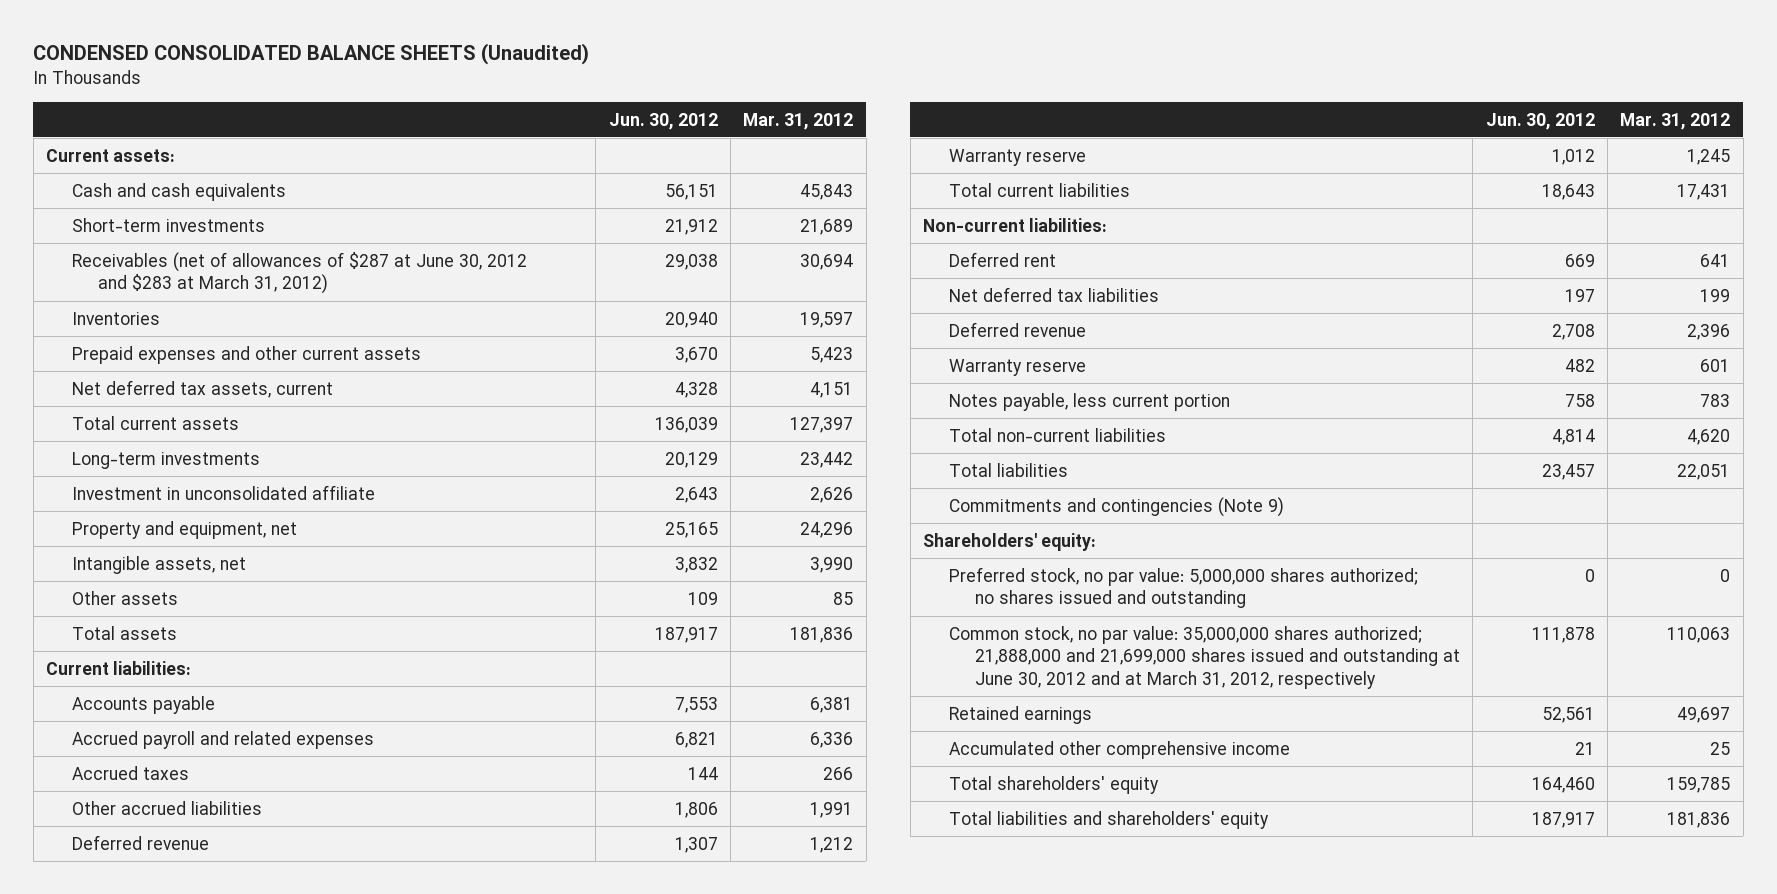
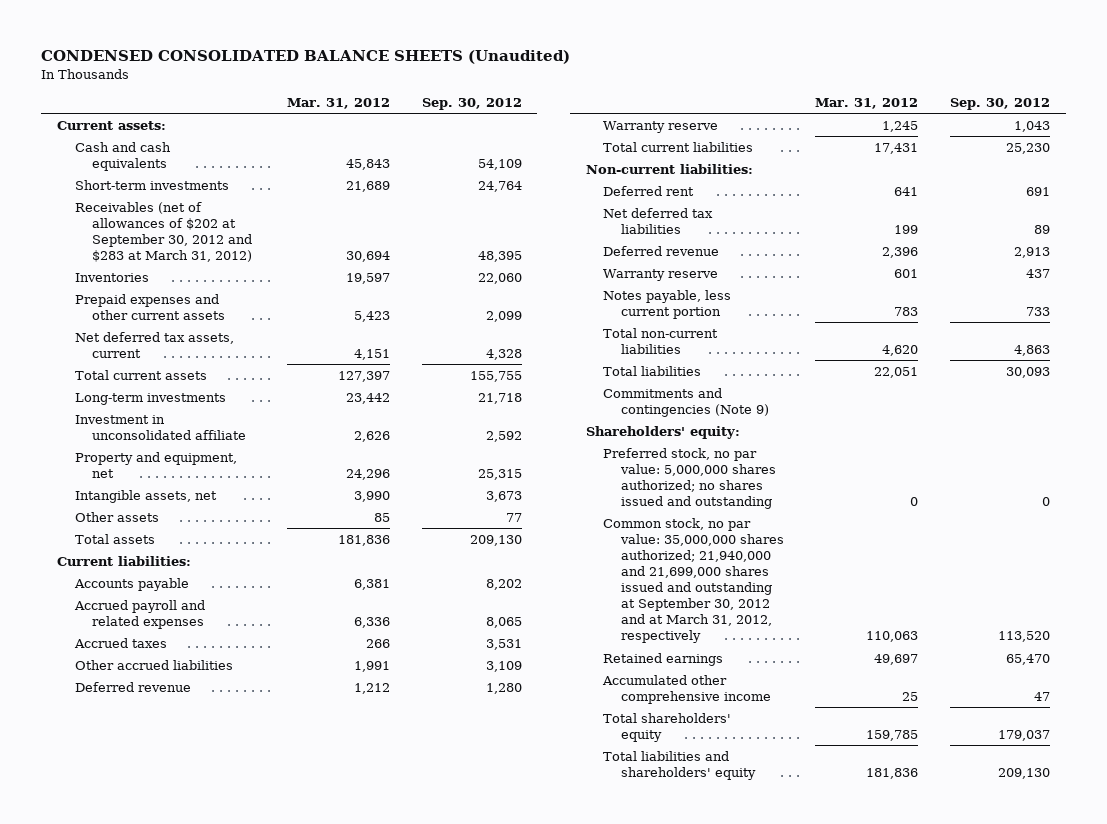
[608,112,718,130] Jun. 30, 2012 -> none
none -> [421,98,522,111] Sep. 30, 2012
[72,251,528,295] Receivables (net of allowances of $287 at June 30, 2012 and $283 at March 31, 2012) -> [74,201,253,262] Receivables (net of allowances of $202 at September 30, 2012 and $283 at March 31, 2012)
[949,625,1460,689] Common stock, no par value: 35,000,000 shares authorized; 21,888,000 and 21,699,000 shares issued and outstanding at June 30, 2012 and at March 31, 2012, respectively -> [603,517,784,644] Common stock, no par value: 35,000,000 shares authorized; 21,940,000 and 21,699,000 shares issued and outstanding at September 30, 2012 and at March 31, 2012, respectively

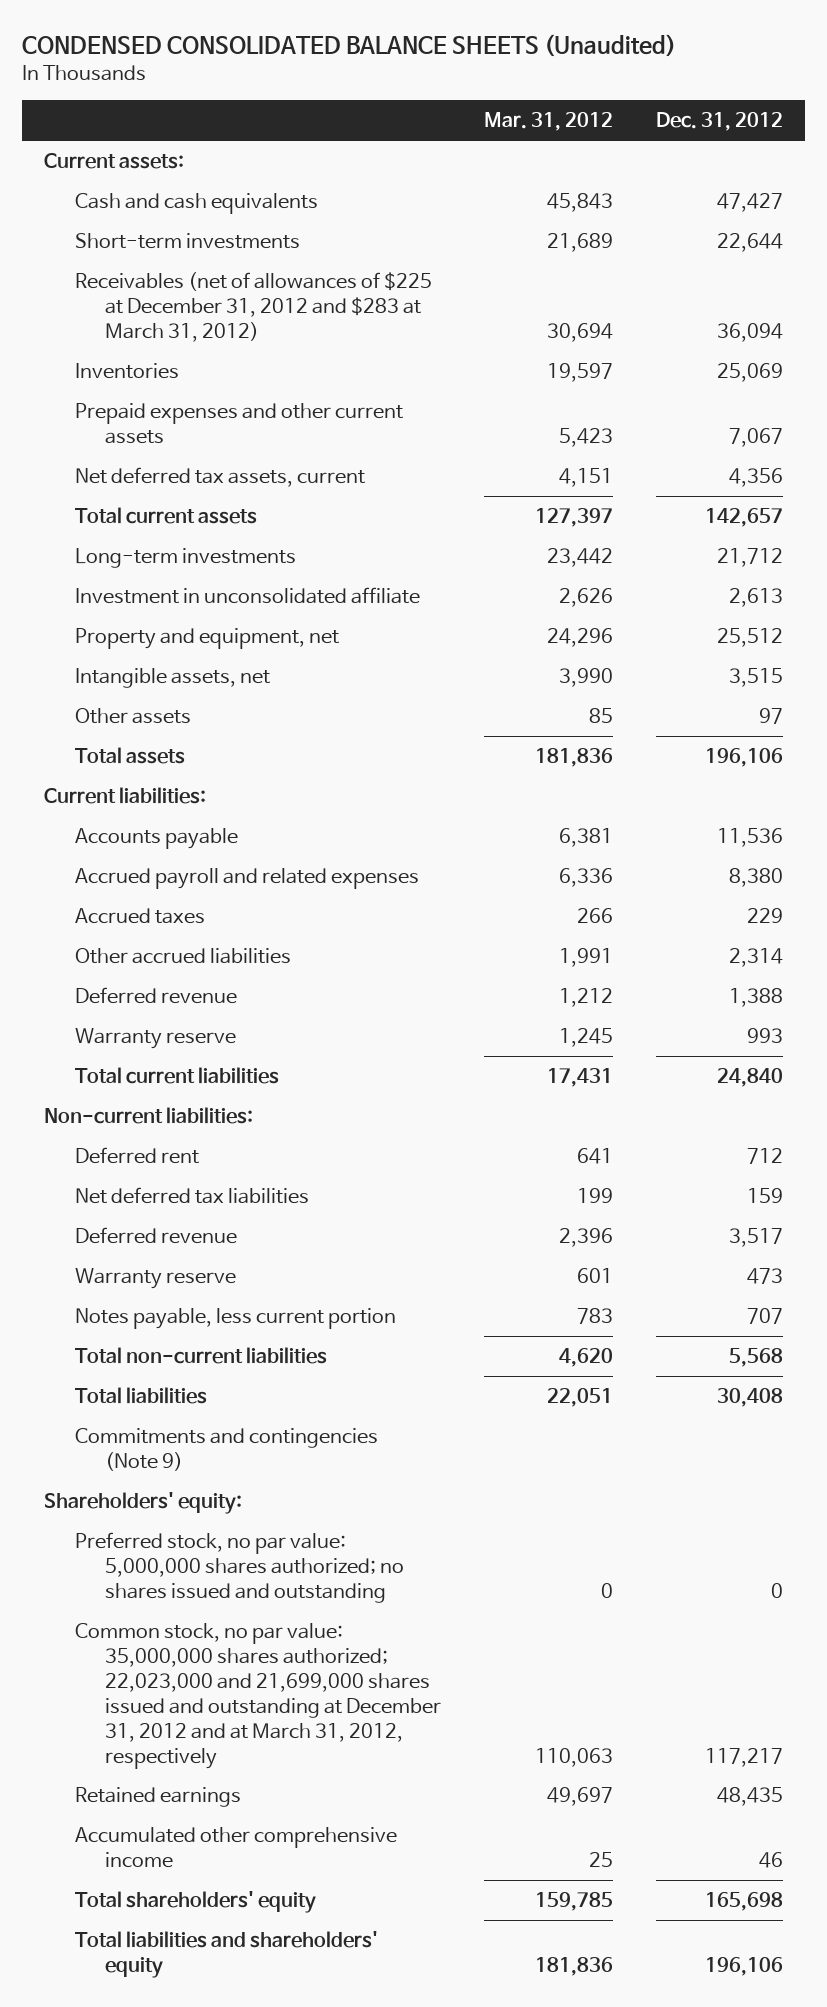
[421,98,522,111] Sep. 30, 2012 -> none
none -> [656,112,784,132] Dec. 31, 2012
[74,201,253,262] Receivables (net of allowances of $202 at September 30, 2012 and $283 at March 31, 2012) -> [74,272,432,342] Receivables (net of allowances of $225 at December 31, 2012 and $283 at March 31, 2012)
[603,517,784,644] Common stock, no par value: 35,000,000 shares authorized; 21,940,000 and 21,699,000 shares issued and outstanding at September 30, 2012 and at March 31, 2012, respectively -> [74,1623,442,1769] Common stock, no par value: 35,000,000 shares authorized; 22,023,000 and 21,699,000 shares issued and outstanding at December 31, 2012 and at March 31, 2012, respectively

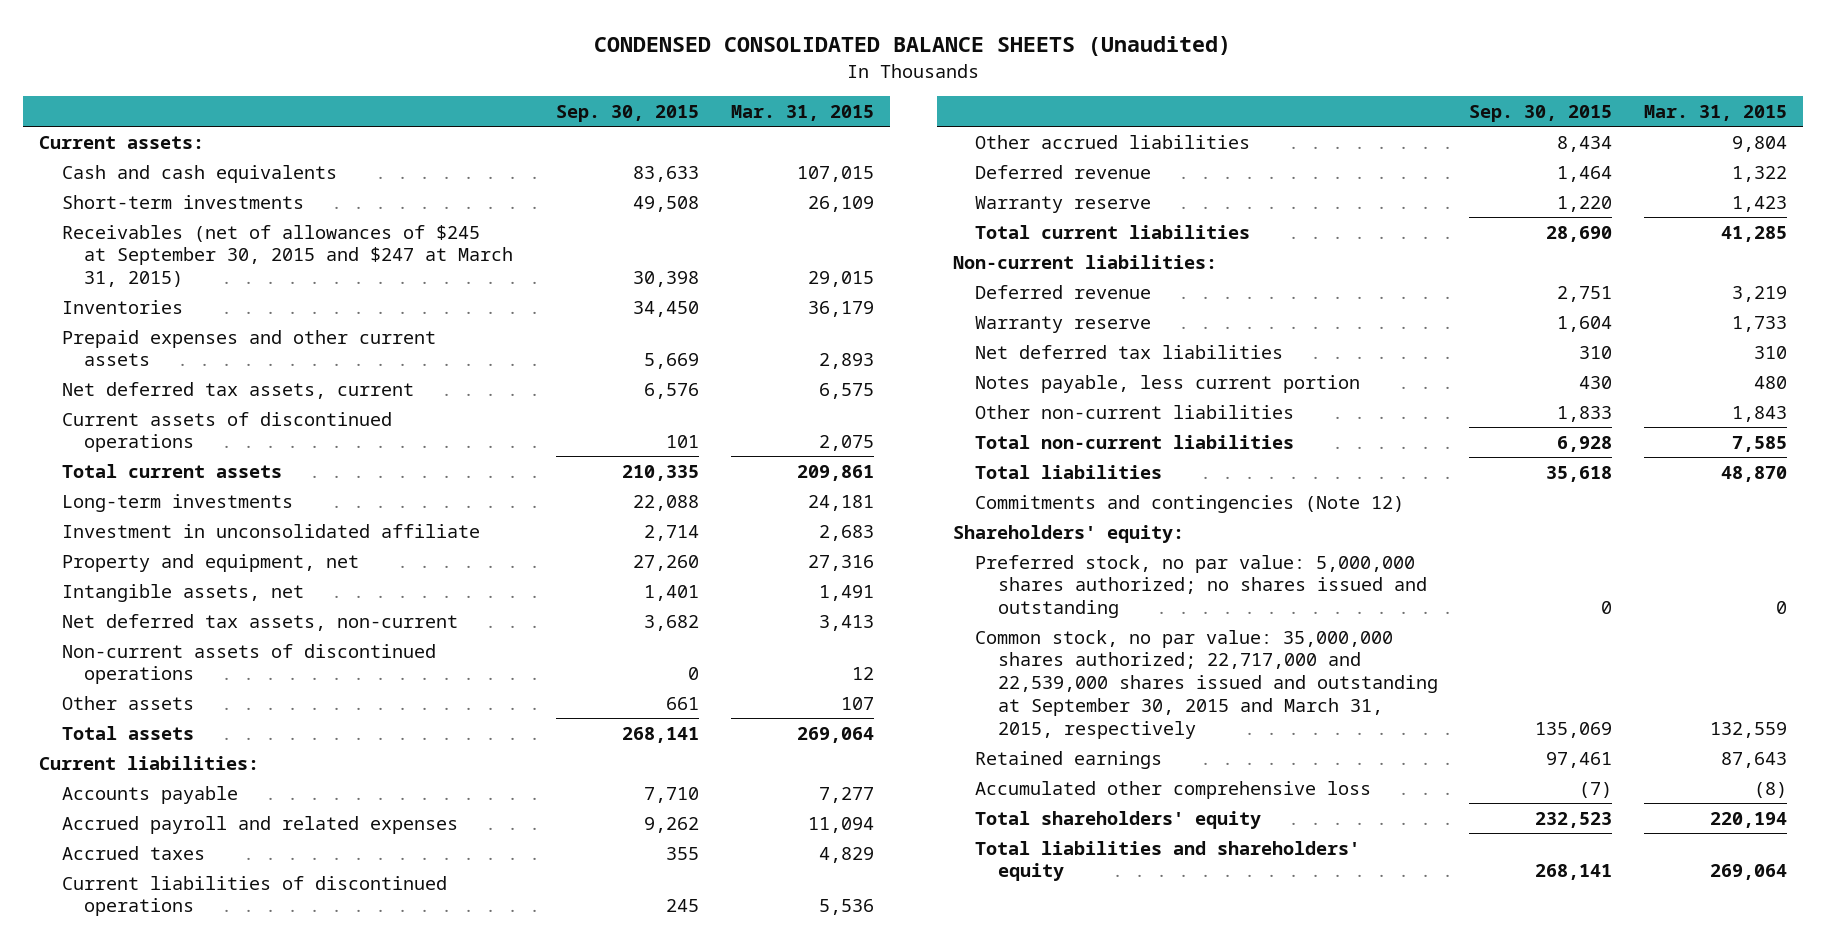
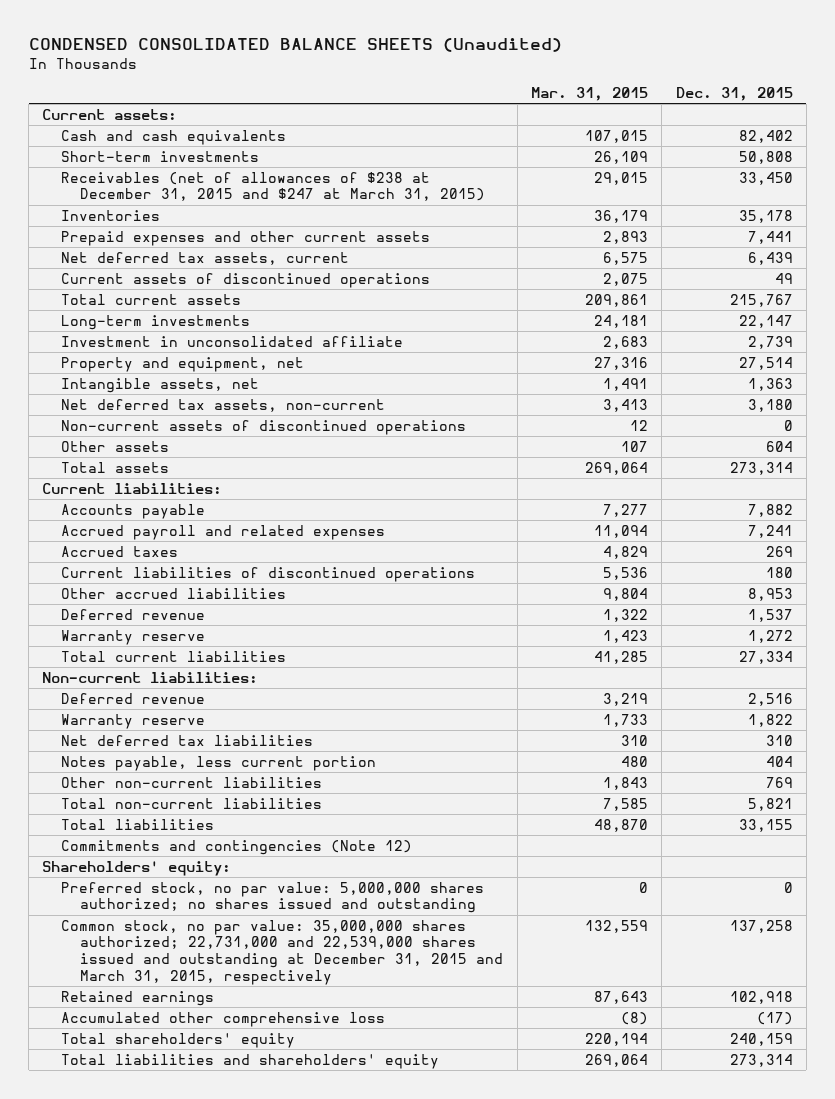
[556,104,700,122] Sep. 30, 2015 -> none
none -> [675,87,793,102] Dec. 31, 2015
[61,224,514,288] Receivables (net of allowances of $245 at September 30, 2015 and $247 at March 31, 2015) -> [61,171,486,202] Receivables (net of allowances of $238 at December 31, 2015 and $247 at March 31, 2015)
[975,629,1438,739] Common stock, no par value: 35,000,000 shares authorized; 22,717,000 and 22,539,000 shares issued and outstanding at September 30, 2015 and March 31, 2015, respectively -> [61,919,504,985] Common stock, no par value: 35,000,000 shares authorized; 22,731,000 and 22,539,000 shares issued and outstanding at December 31, 2015 and March 31, 2015, respectively

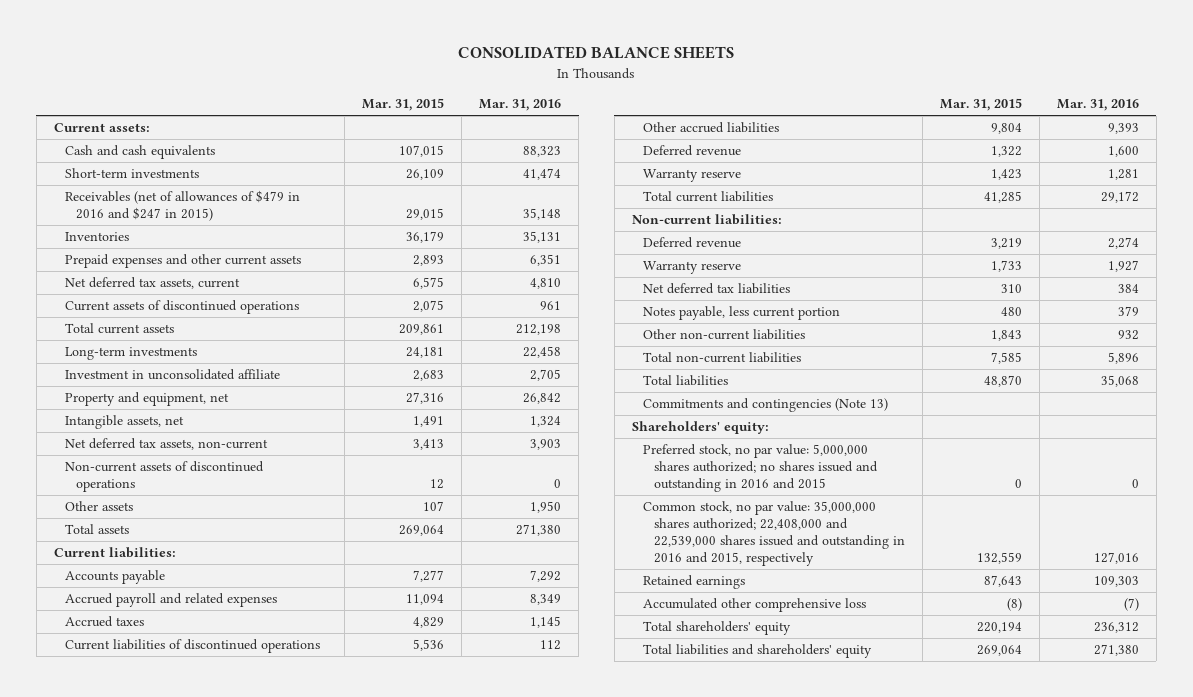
[28,38,562,53] CONDENSED CONSOLIDATED BALANCE SHEETS (Unaudited) -> [458,46,735,60] CONSOLIDATED BALANCE SHEETS
[675,87,793,102] Dec. 31, 2015 -> none
none -> [479,99,562,112] Mar. 31, 2016
[61,171,486,202] Receivables (net of allowances of $238 at December 31, 2015 and $247 at March 31, 2015) -> [64,190,300,222] Receivables (net of allowances of $479 in 2016 and $247 in 2015)
[61,839,413,855] Commitments and contingencies (Note 12) -> [642,398,888,413] Commitments and contingencies (Note 13)
[61,881,485,914] Preferred stock, no par value: 5,000,000 shares authorized; no shares issued and outstanding -> [642,444,878,493] Preferred stock, no par value: 5,000,000 shares authorized; no shares issued and outstanding in 2016 and 2015
[61,919,504,985] Common stock, no par value: 35,000,000 shares authorized; 22,731,000 and 22,539,000 shares issued and outstanding at December 31, 2015 and March 31, 2015, respectively -> [642,501,905,567] Common stock, no par value: 35,000,000 shares authorized; 22,408,000 and 22,539,000 shares issued and outstanding in 2016 and 2015, respectively

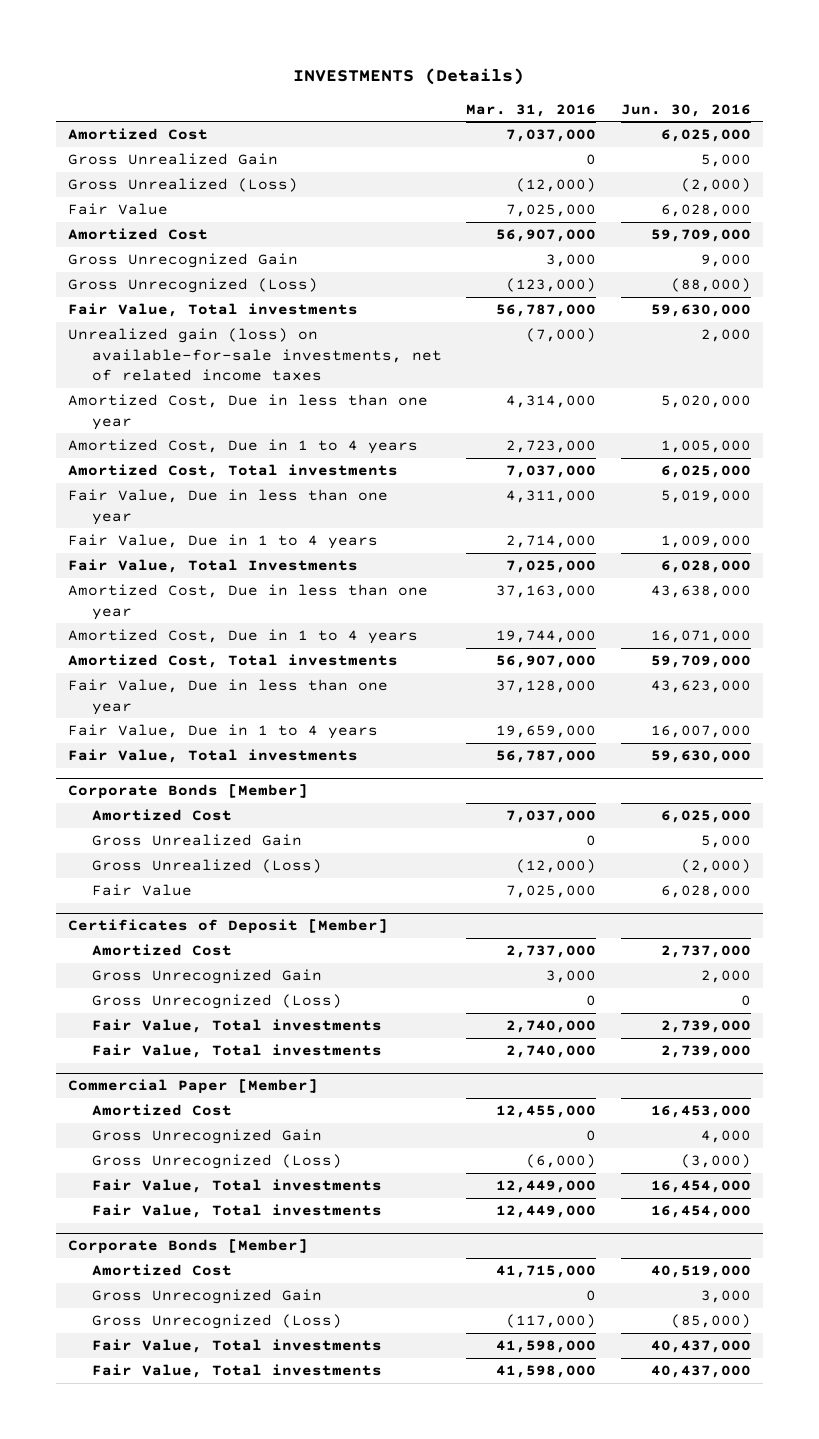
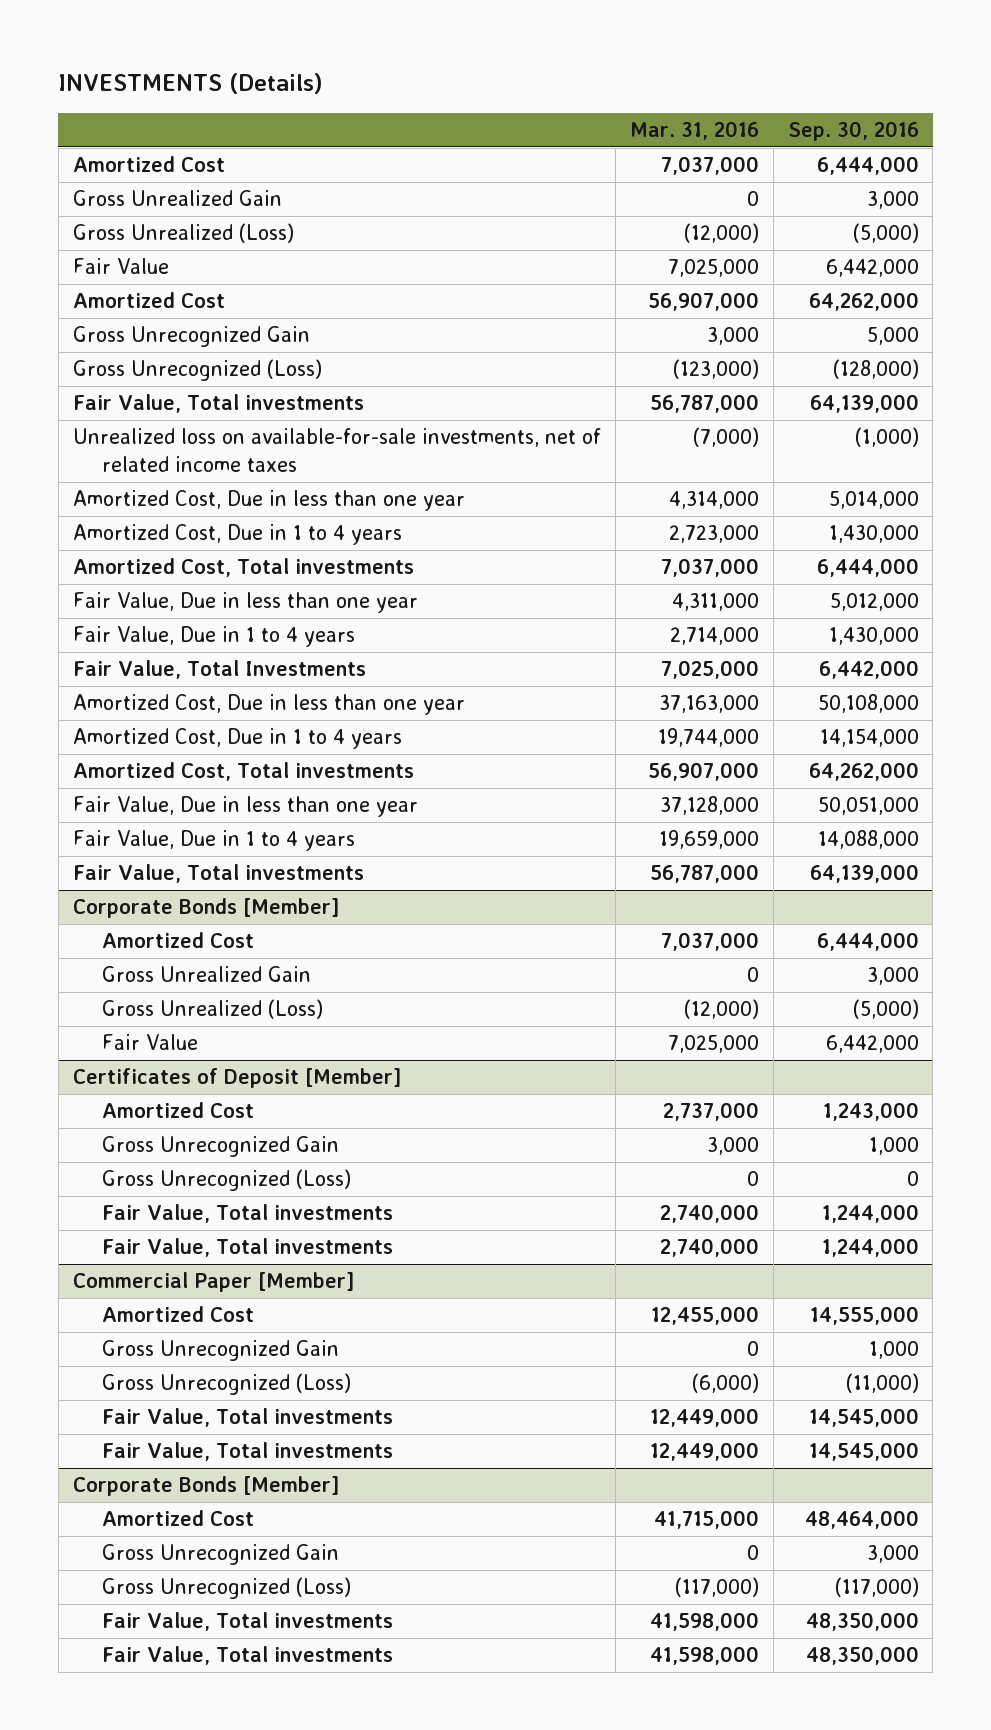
[620,103,751,117] Jun. 30, 2016 -> none
none -> [787,121,919,142] Sep. 30, 2016
[67,328,442,382] Unrealized gain (loss) on available-for-sale investments, net of related income taxes -> [72,428,601,472] Unrealized loss on available-for-sale investments, net of related income taxes

